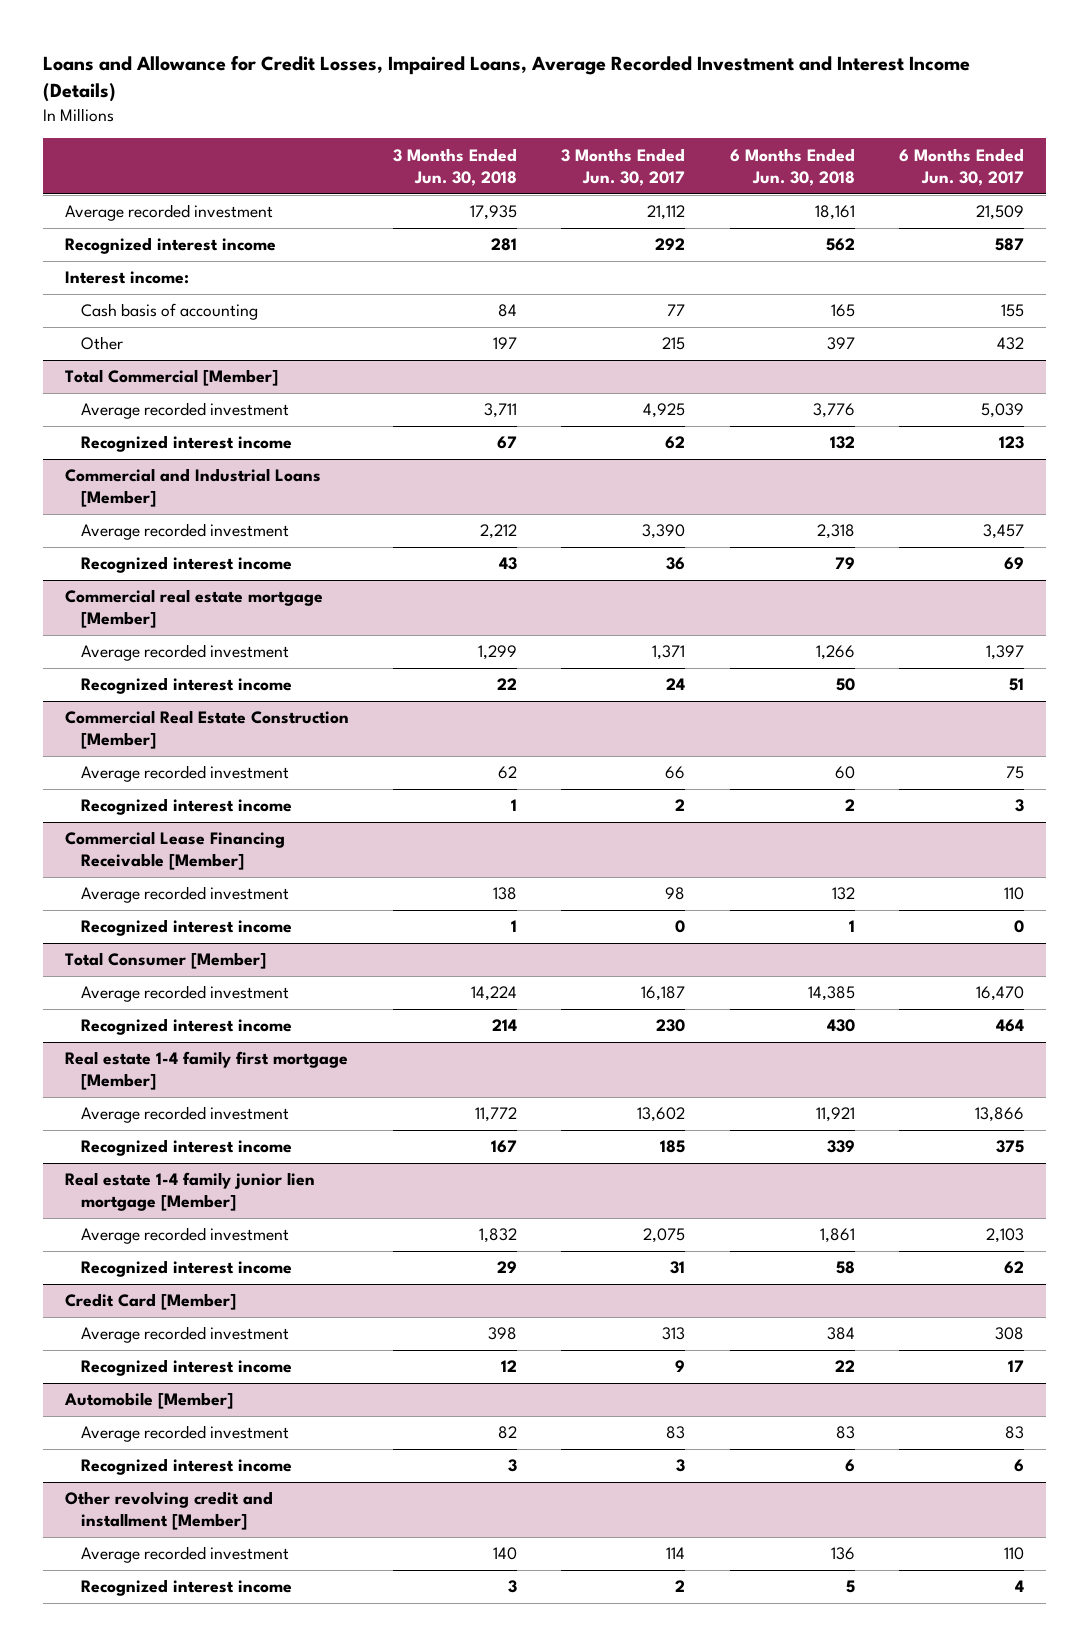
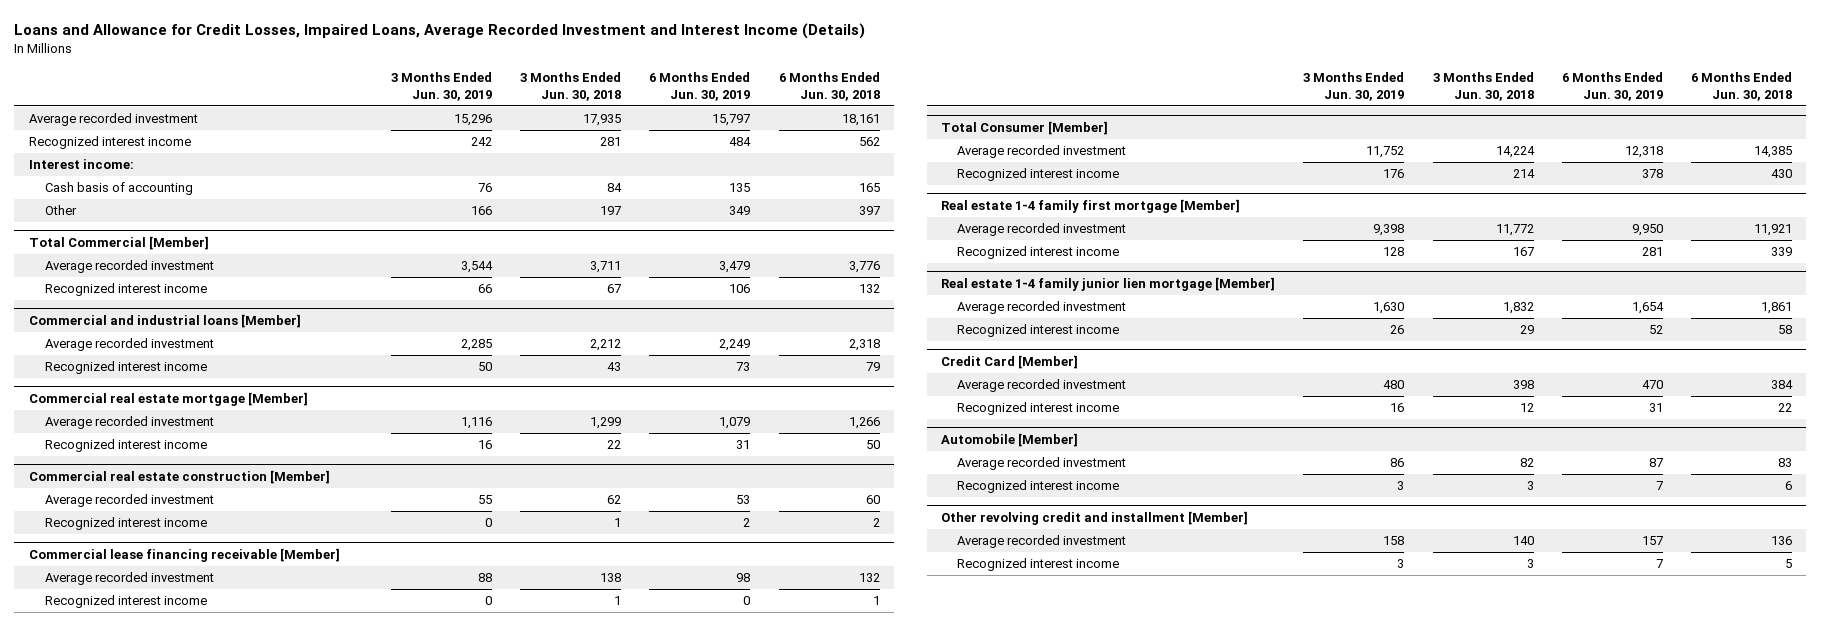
[561,147,686,186] 3 Months Ended Jun. 30, 2017 -> none
[898,147,1024,186] 6 Months Ended Jun. 30, 2017 -> none
none -> [390,72,492,101] 3 Months Ended Jun. 30, 2019
none -> [649,72,751,101] 6 Months Ended Jun. 30, 2019
[64,468,321,508] Commercial and Industrial Loans [Member] -> [28,313,301,328] Commercial and industrial loans [Member]
[64,710,349,750] Commercial Real Estate Construction [Member] -> [28,469,330,484] Commercial real estate construction [Member]
[64,831,285,871] Commercial Lease Financing Receivable [Member] -> [28,547,340,562] Commercial lease financing receivable [Member]

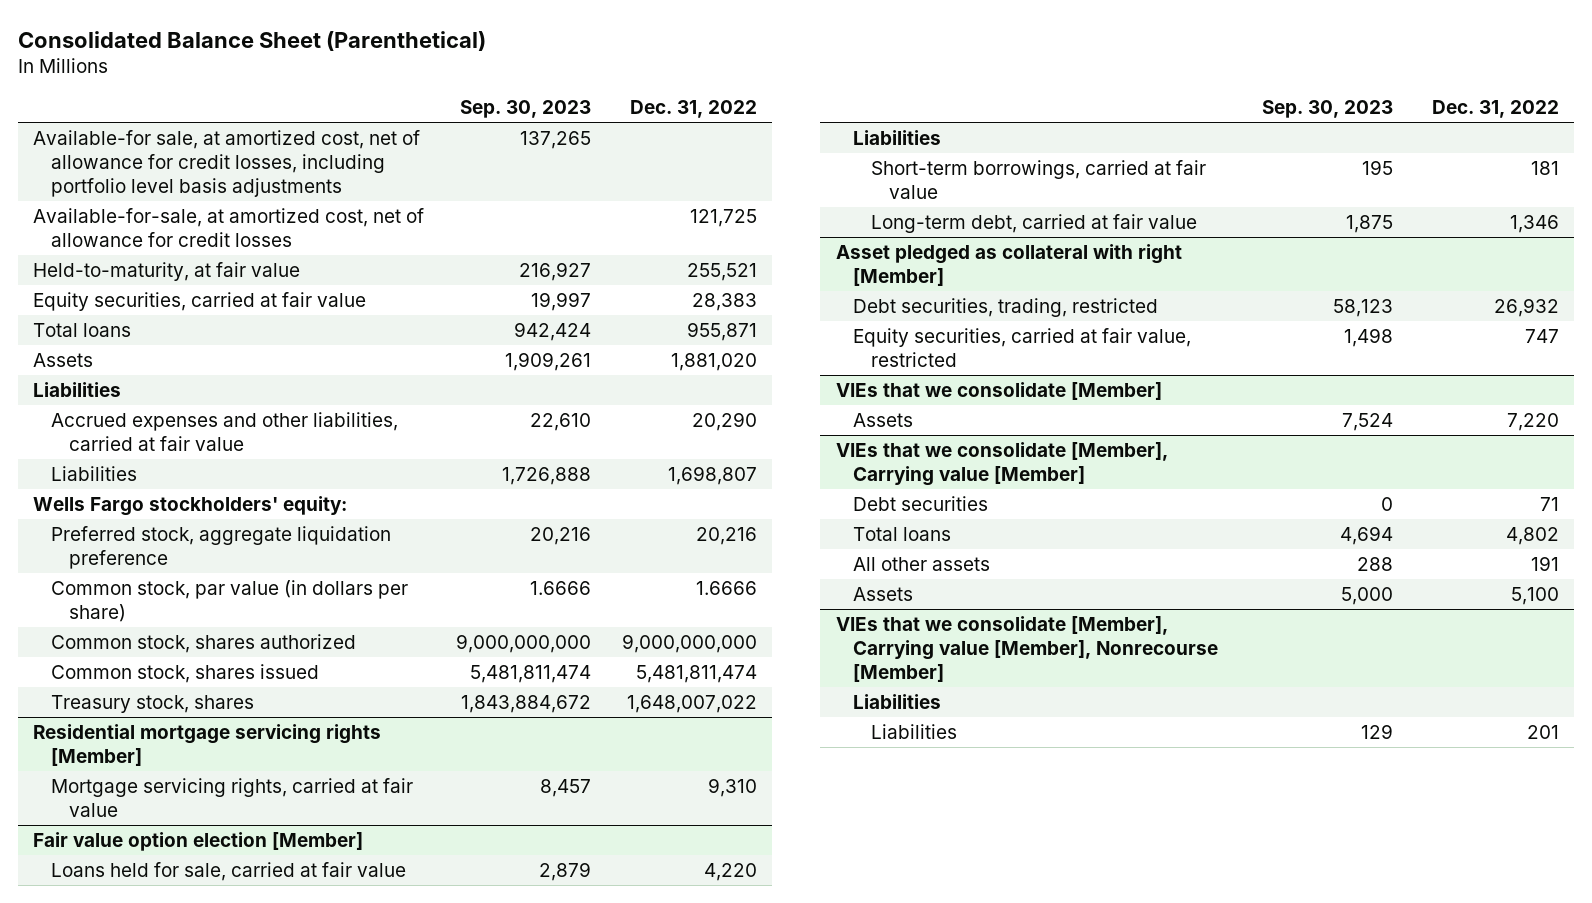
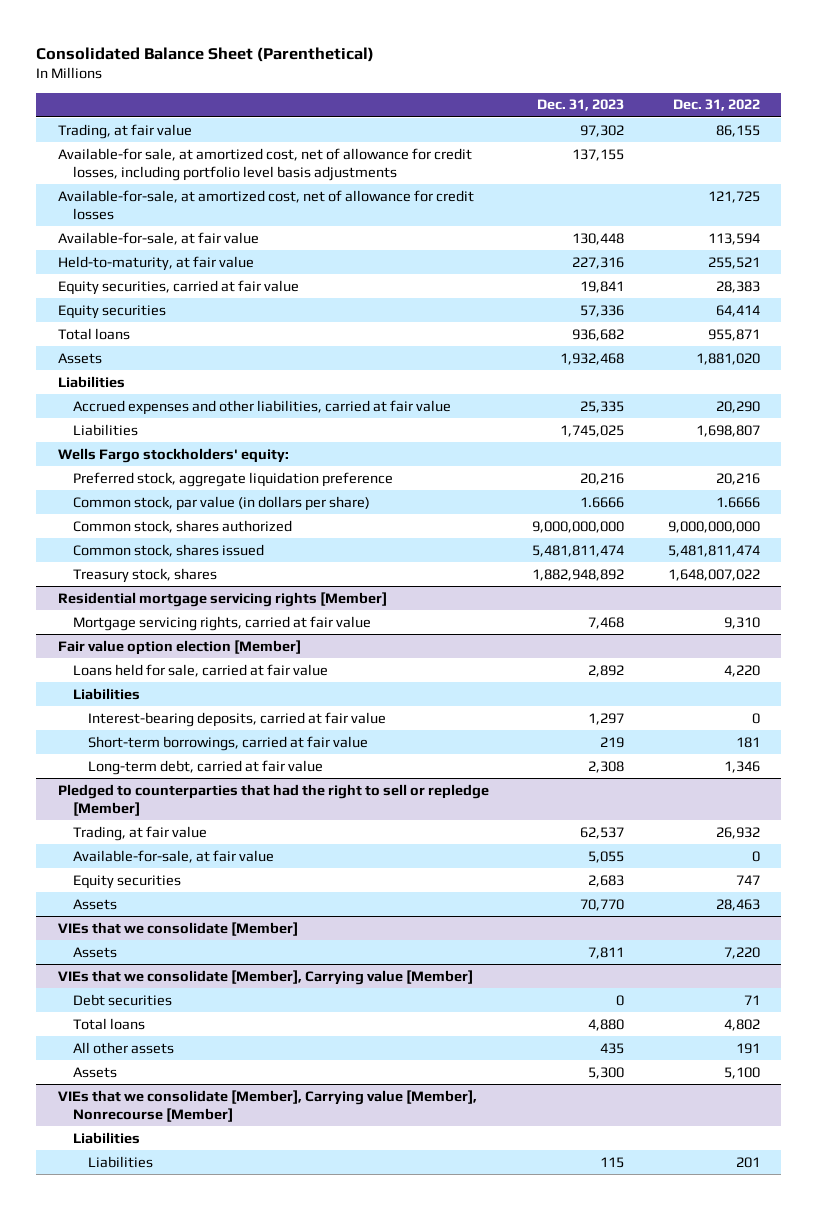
[459,100,591,119] Sep. 30, 2023 -> none
none -> [537,99,625,112] Dec. 31, 2023
none -> [57,123,192,139] Trading, at fair value
none -> [57,231,259,245] Available-for-sale, at fair value
none -> [57,304,166,319] Equity securities
none -> [87,711,386,727] Interest-bearing deposits, carried at fair value
[835,243,1182,287] Asset pledged as collateral with right [Member] -> [57,783,489,816] Pledged to counterparties that had the right to sell or repledge [Member]
[853,297,1159,317] Debt securities, trading, restricted -> [72,825,207,841] Trading, at fair value
none -> [72,849,274,863] Available-for-sale, at fair value
[853,327,1192,368] Equity securities, carried at fair value, restricted -> [72,874,181,889] Equity securities
none -> [72,898,117,910] Assets

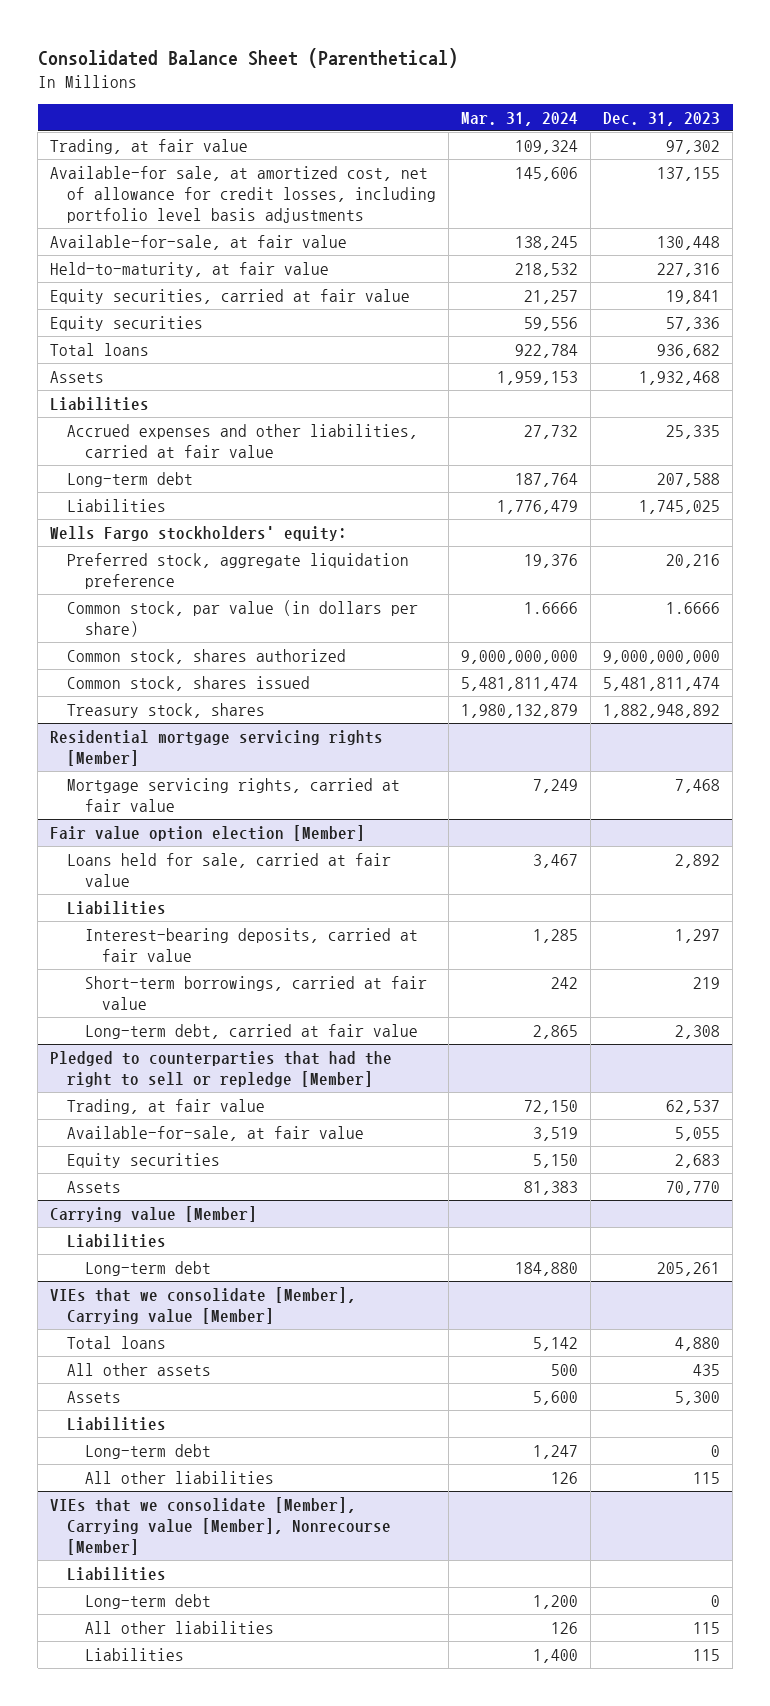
[672,99,760,112] Dec. 31, 2022 -> none
none -> [461,111,579,126] Mar. 31, 2024
[57,189,474,220] Available-for-sale, at amortized cost, net of allowance for credit losses -> none
none -> [67,471,194,487] Long-term debt
[57,921,298,936] VIEs that we consolidate [Member] -> none
[72,946,117,958] Assets -> none
none -> [50,1205,258,1222] Carrying value [Member]
none -> [67,1233,167,1248] Liabilities
none -> [84,1260,211,1276] Long-term debt
[72,993,172,1006] Debt securities -> none
none -> [67,1416,167,1431] Liabilities
none -> [84,1443,211,1459] Long-term debt
none -> [84,1470,274,1484] All other liabilities
none -> [84,1593,211,1609] Long-term debt
none -> [84,1620,274,1634] All other liabilities

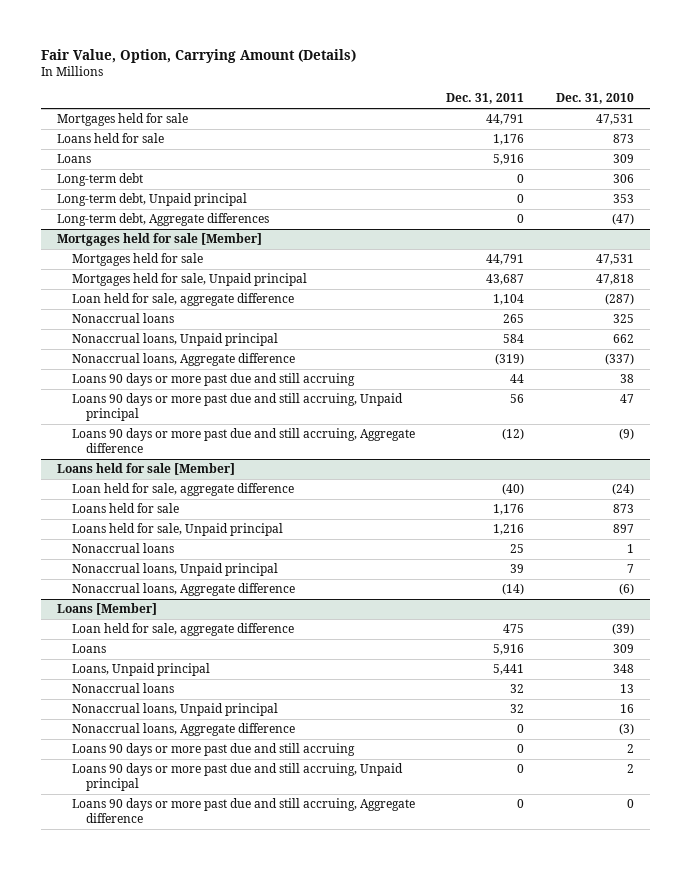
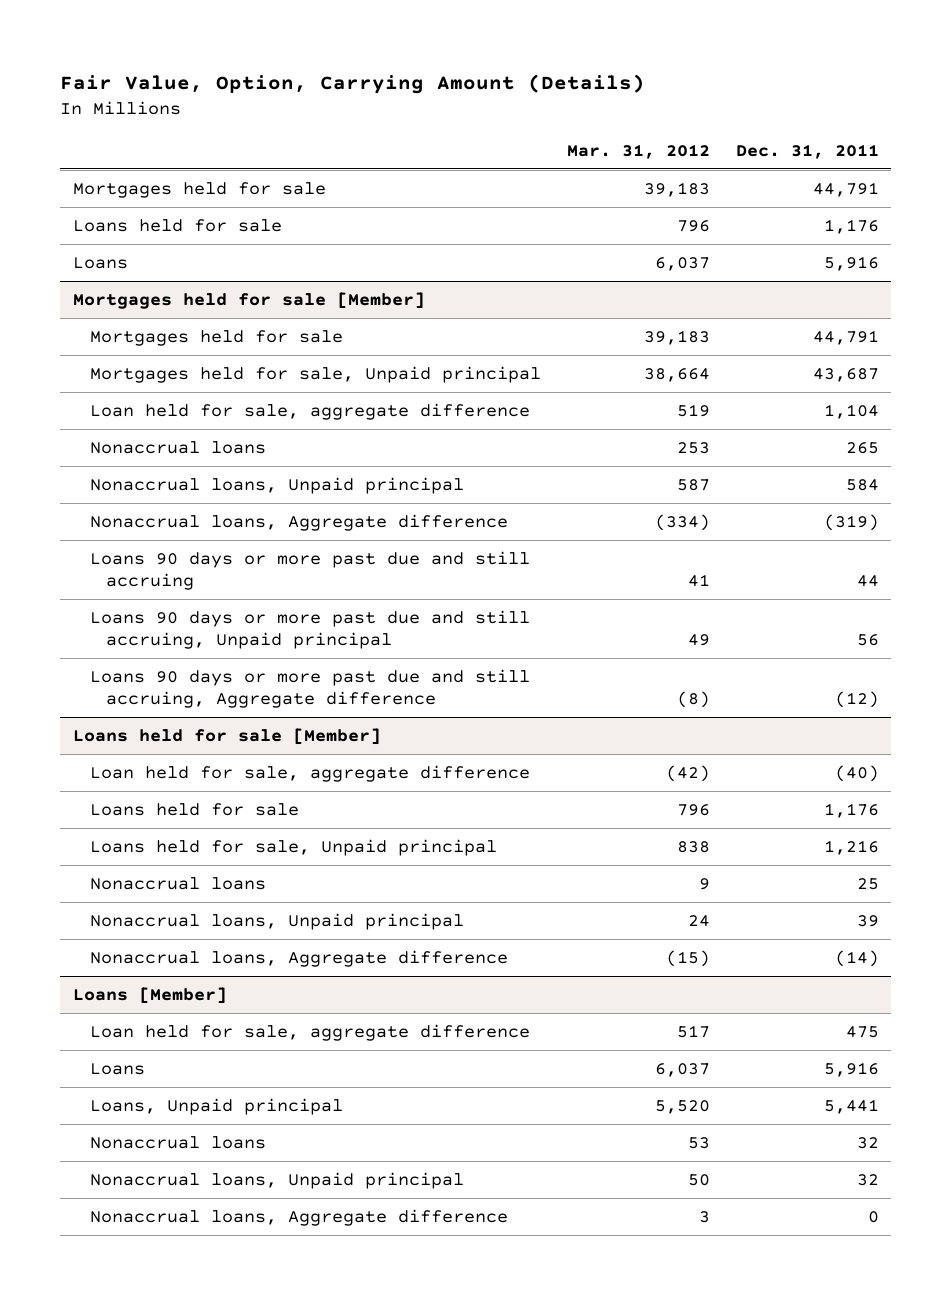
[555,93,634,105] Dec. 31, 2010 -> none
none -> [566,144,710,160] Mar. 31, 2012
[57,173,144,187] Long-term debt -> none
[57,193,248,207] Long-term debt, Unpaid principal -> none
[57,213,270,227] Long-term debt, Aggregate differences -> none
[71,743,355,757] Loans 90 days or more past due and still accruing -> none
[71,763,403,792] Loans 90 days or more past due and still accruing, Unpaid principal -> none
[71,798,415,824] Loans 90 days or more past due and still accruing, Aggregate difference -> none

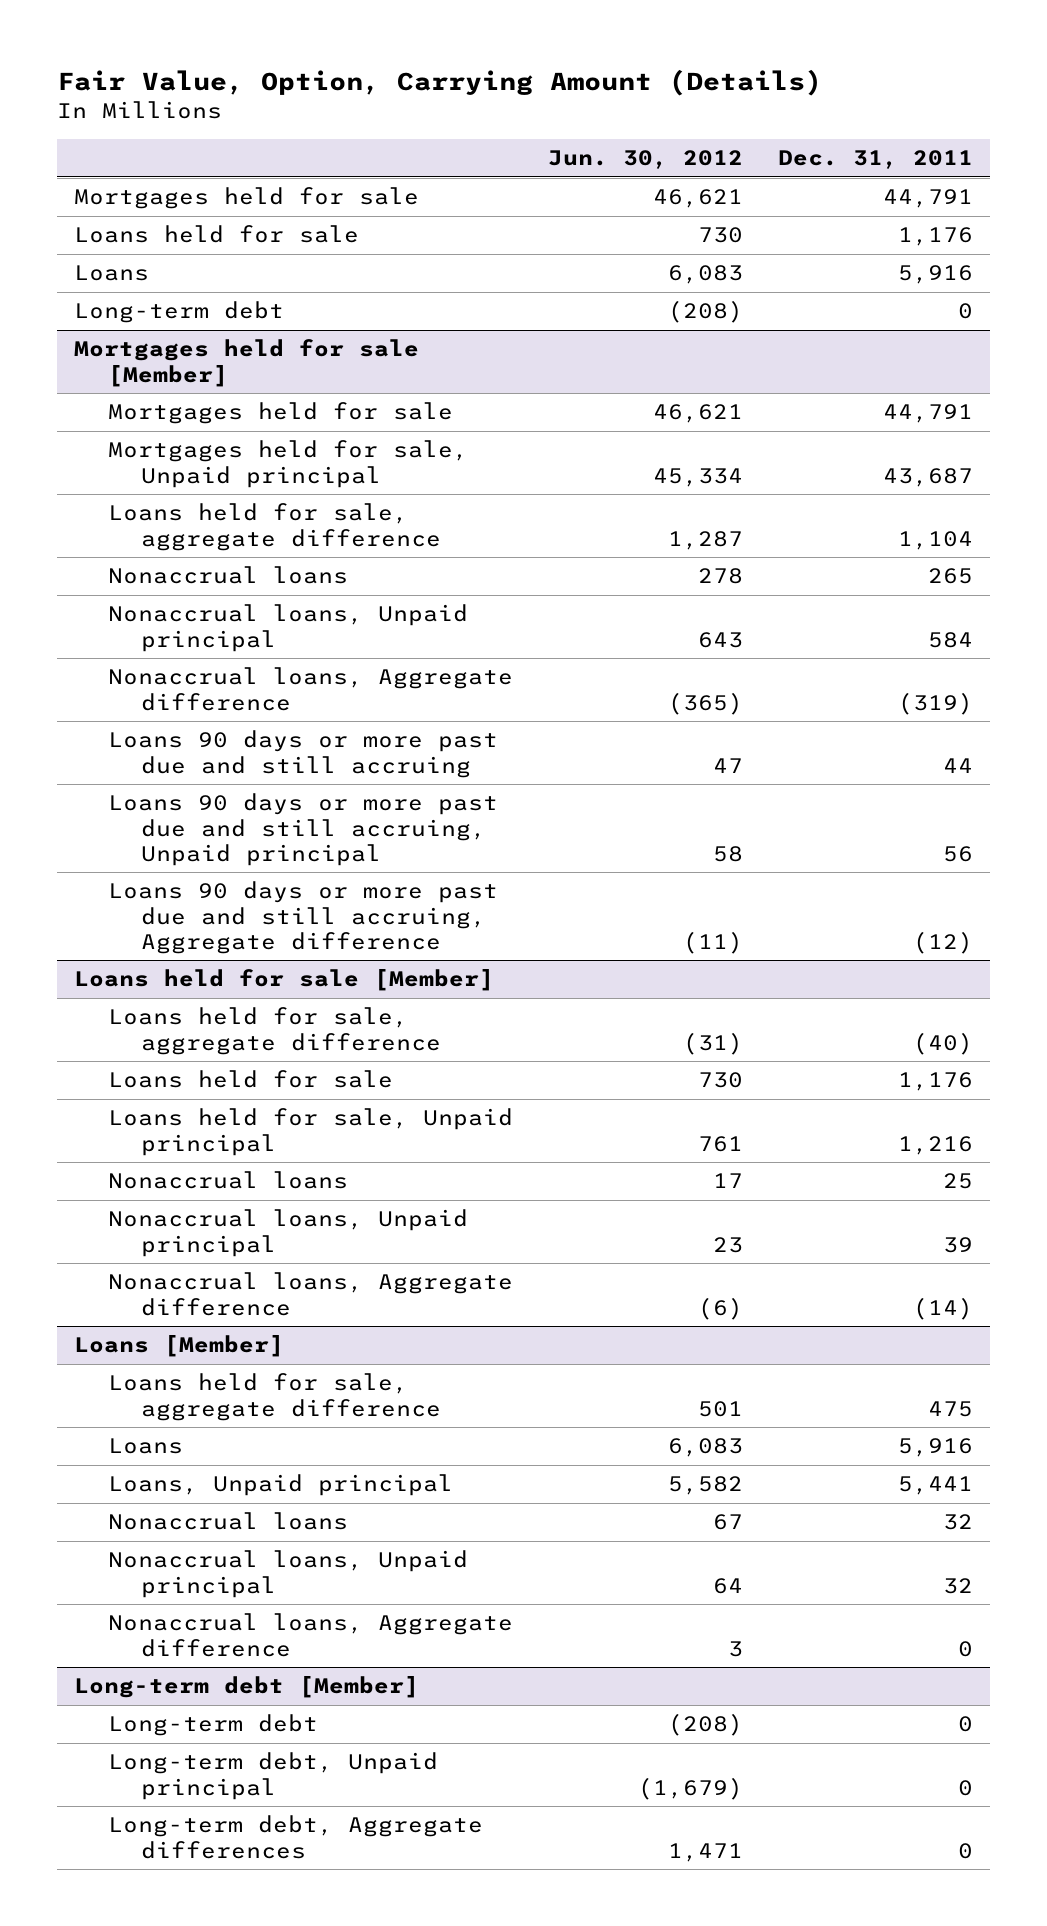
[566,144,710,160] Mar. 31, 2012 -> none
none -> [547,150,743,170] Jun. 30, 2012
none -> [74,301,285,324] Long-term debt
[89,402,530,420] Loan held for sale, aggregate difference -> [107,503,442,551] Loans held for sale, aggregate difference
[89,764,530,782] Loan held for sale, aggregate difference -> [107,1007,442,1055] Loans held for sale, aggregate difference
[89,1023,530,1041] Loan held for sale, aggregate difference -> [107,1373,442,1421] Loans held for sale, aggregate difference
none -> [74,1676,420,1699] Long-term debt [Member]
none -> [107,1714,318,1737] Long-term debt
none -> [107,1752,438,1800] Long-term debt, Unpaid principal
none -> [107,1815,483,1859] Long-term debt, Aggregate differences

